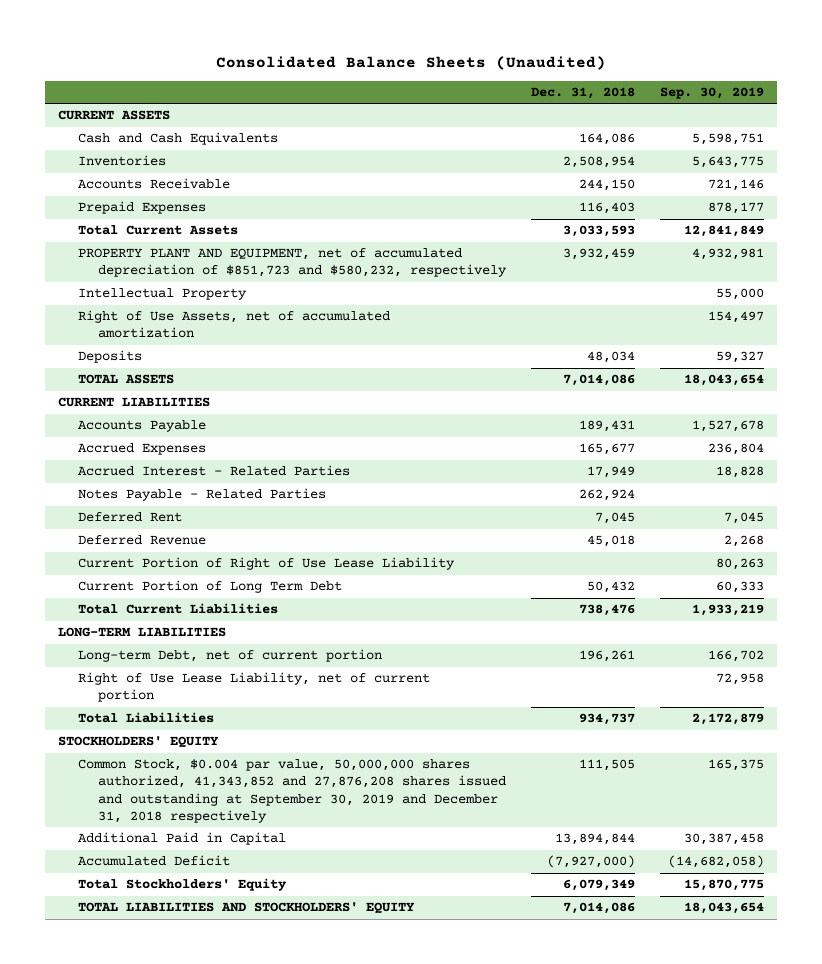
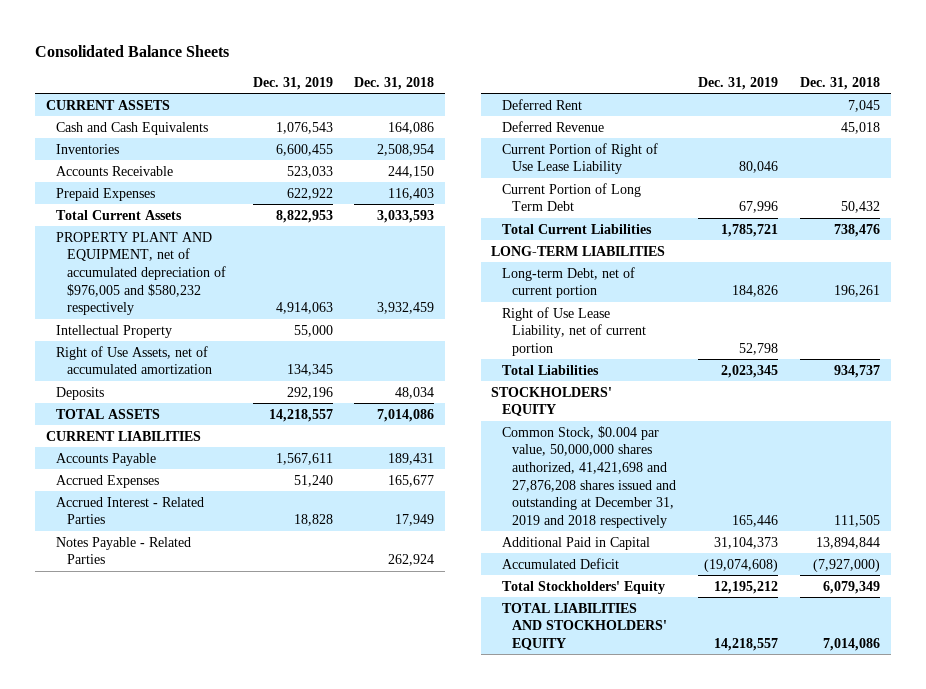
[215,55,606,70] Consolidated Balance Sheets (Unaudited) -> [35,44,230,57] Consolidated Balance Sheets
[660,87,765,100] Sep. 30, 2019 -> none
none -> [252,76,333,90] Dec. 31, 2019
[77,248,507,278] PROPERTY PLANT AND EQUIPMENT, net of accumulated depreciation of $851,723 and $580,232, respectively -> [56,231,226,316] PROPERTY PLANT AND EQUIPMENT, net of accumulated depreciation of $976,005 and $580,232 respectively
[77,759,506,823] Common Stock, $0.004 par value, 50,000,000 shares authorized, 41,343,852 and 27,876,208 shares issued and outstanding at September 30, 2019 and December 31, 2018 respectively -> [501,425,677,528] Common Stock, $0.004 par value, 50,000,000 shares authorized, 41,421,698 and 27,876,208 shares issued and outstanding at December 31, 2019 and 2018 respectively

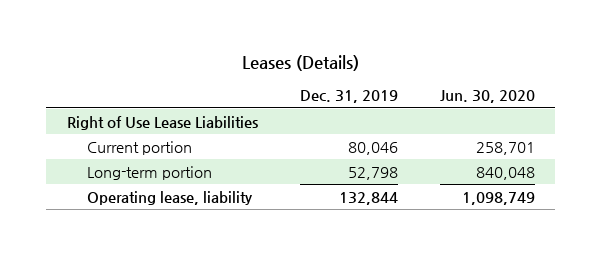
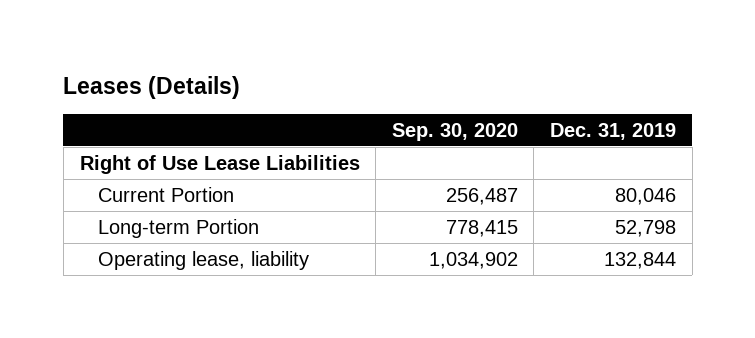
[439,90,535,104] Jun. 30, 2020 -> none
none -> [391,122,518,141] Sep. 30, 2020
[87,140,193,155] Current portion -> [98,186,235,202] Current Portion
[87,165,213,180] Long-term portion -> [98,218,260,238] Long-term Portion

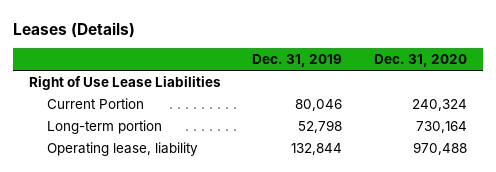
[391,122,518,141] Sep. 30, 2020 -> none
none -> [373,54,467,68] Dec. 31, 2020
[98,218,260,238] Long-term Portion -> [46,119,162,134] Long-term portion

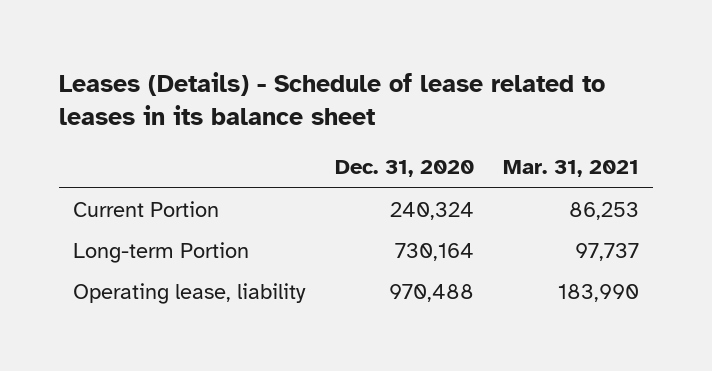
[13,21,136,38] Leases (Details) -> [58,72,605,126] Leases (Details) - Schedule of lease related to leases in its balance sheet
[252,54,343,68] Dec. 31, 2019 -> none
none -> [502,160,639,178] Mar. 31, 2021
[29,75,222,90] Right of Use Lease Liabilities -> none
[46,119,162,134] Long-term portion -> [73,241,250,263] Long-term Portion

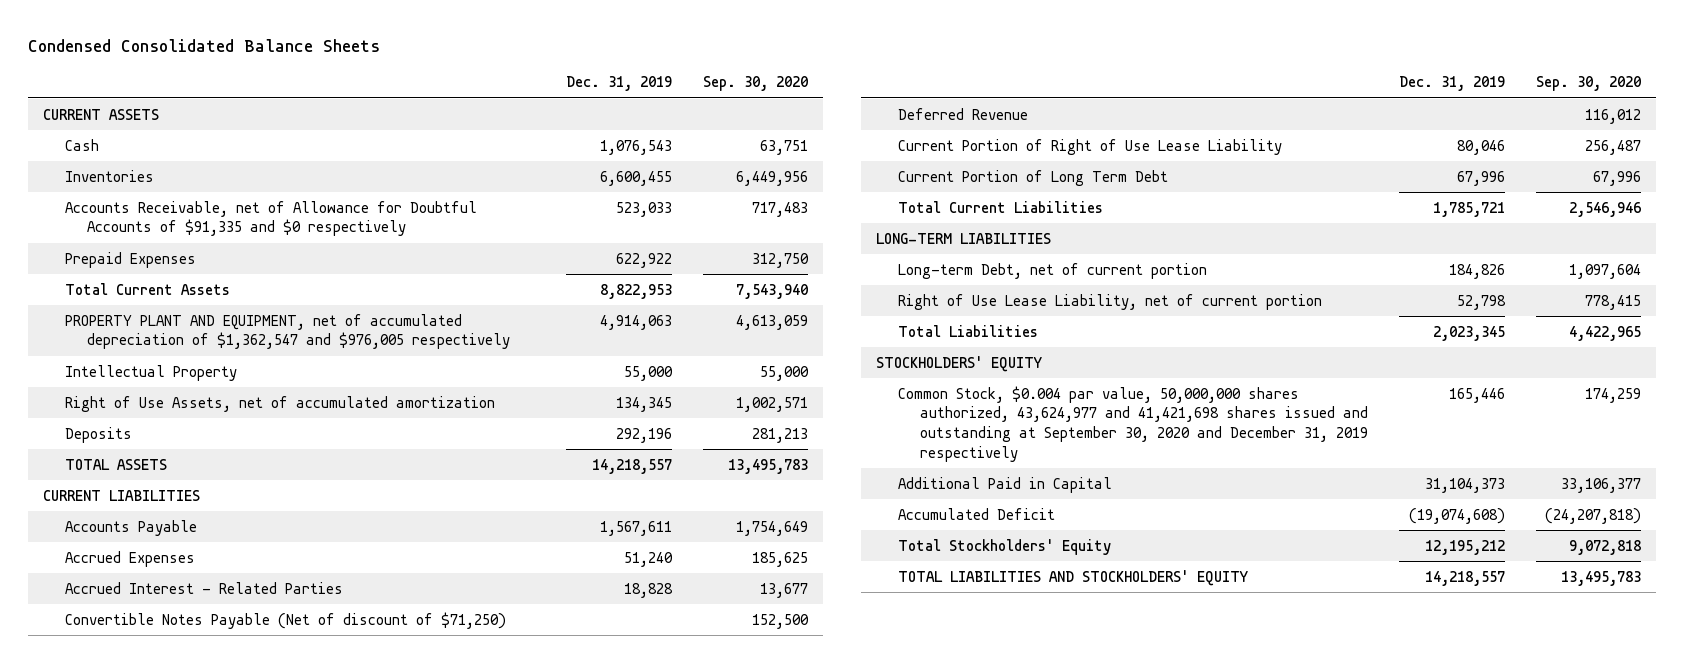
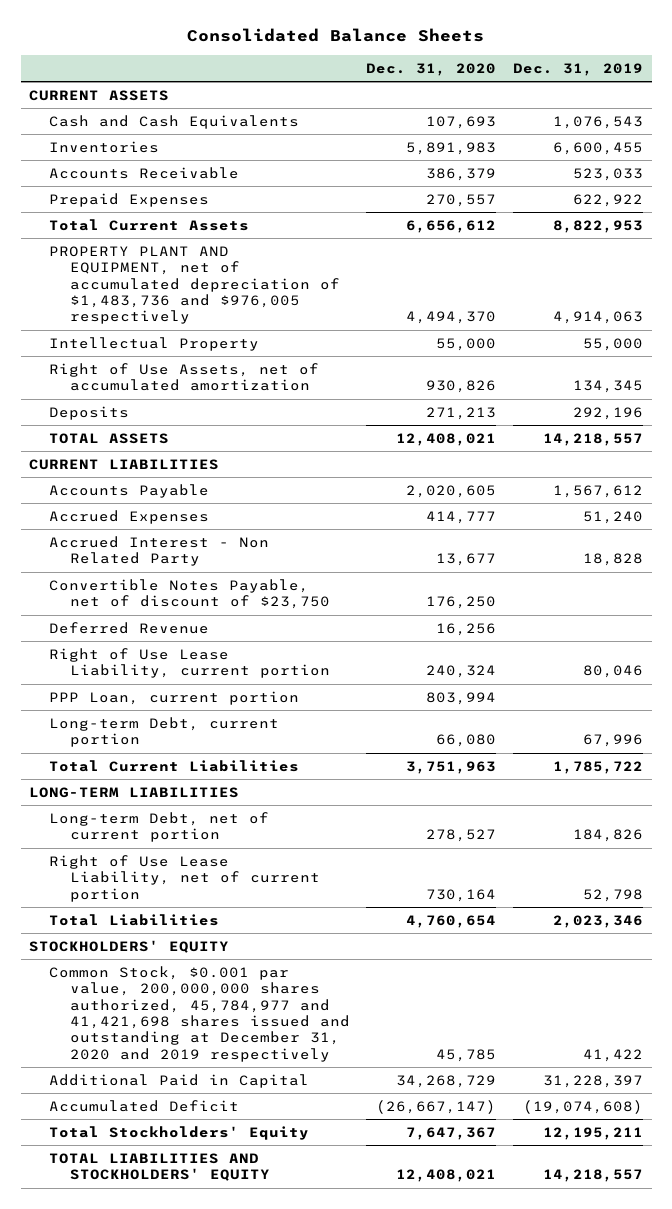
[27,38,380,52] Condensed Consolidated Balance Sheets -> [187,28,485,43] Consolidated Balance Sheets
[702,76,808,92] Sep. 30, 2020 -> none
none -> [366,62,497,76] Dec. 31, 2020
[65,138,100,151] Cash -> [49,114,300,129] Cash and Cash Equivalents
[65,200,478,237] Accounts Receivable, net of Allowance for Doubtful Accounts of $91,335 and $0 respectively -> [49,166,240,179] Accounts Receivable
[65,313,511,350] PROPERTY PLANT AND EQUIPMENT, net of accumulated depreciation of $1,362,547 and $976,005 respectively -> [49,245,340,325] PROPERTY PLANT AND EQUIPMENT, net of accumulated depreciation of $1,483,736 and $976,005 respectively
[599,520,672,536] 1,567,611 -> [553,484,644,498] 1,567,612
[65,581,344,594] Accrued Interest - Related Parties -> [49,535,270,567] Accrued Interest - Non Related Party
[65,611,507,629] Convertible Notes Payable (Net of discount of $71,250) -> [49,578,330,610] Convertible Notes Payable, net of discount of $23,750
[898,138,1283,155] Current Portion of Right of Use Lease Liability -> [49,647,330,679] Right of Use Lease Liability, current portion
none -> [49,690,300,705] PPP Loan, current portion
[898,169,1169,186] Current Portion of Long Term Debt -> [49,716,280,748] Long-term Debt, current portion
[1433,201,1506,217] 1,785,721 -> [553,760,644,774] 1,785,722
[1433,325,1506,341] 2,023,345 -> [553,914,644,928] 2,023,346
[898,385,1369,462] Common Stock, $0.004 par value, 50,000,000 shares authorized, 43,624,977 and 41,421,698 shares issued and outstanding at September 30, 2020 and December 31, 2019 respectively -> [49,965,350,1062] Common Stock, $0.001 par value, 200,000,000 shares authorized, 45,784,977 and 41,421,698 shares issued and outstanding at December 31, 2020 and 2019 respectively
[1449,387,1506,403] 165,446 -> [583,1048,644,1062] 41,422
[1425,477,1506,493] 31,104,373 -> [543,1074,644,1088] 31,228,397
[1425,539,1506,555] 12,195,212 -> [543,1126,644,1140] 12,195,211

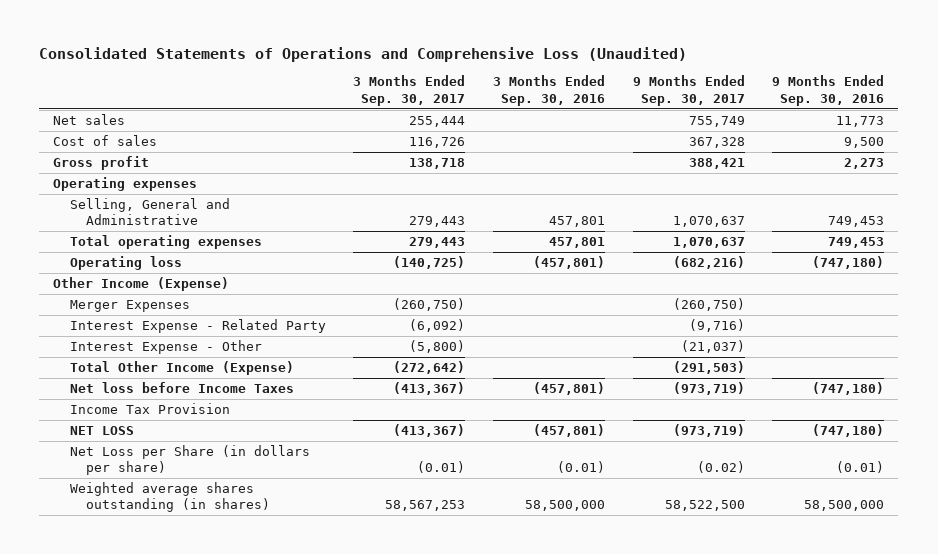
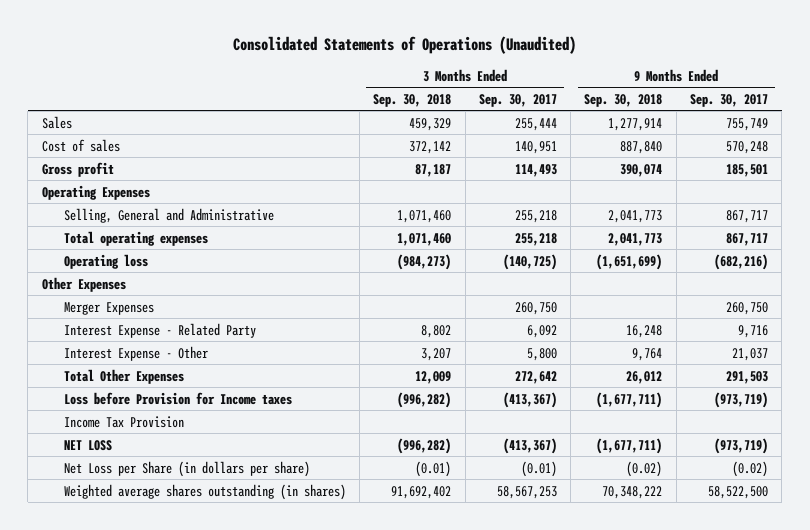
[39,46,688,62] Consolidated Statements of Operations and Comprehensive Loss (Unaudited) -> [232,35,576,54] Consolidated Statements of Operations (Unaudited)
[493,75,606,106] 3 Months Ended Sep. 30, 2016 -> none
[772,75,885,106] 9 Months Ended Sep. 30, 2016 -> none
none -> [373,93,452,107] Sep. 30, 2018
none -> [584,93,663,107] Sep. 30, 2018
[53,113,126,125] Net sales -> [41,115,72,129] Sales
[409,136,466,148] 116,726 -> [514,140,557,154] 140,951
[688,136,745,148] 367,328 -> [726,140,769,154] 570,248
[409,157,466,169] 138,718 -> [514,163,557,177] 114,493
[688,157,745,169] 388,421 -> [726,163,769,177] 185,501
[53,176,198,191] Operating expenses -> [41,184,150,200] Operating Expenses
[409,216,466,228] 279,443 -> [514,209,557,223] 255,218
[672,216,745,228] 1,070,637 -> [726,209,769,223] 867,717
[409,236,466,248] 279,443 -> [514,232,557,246] 255,218
[672,236,745,248] 1,070,637 -> [726,232,769,246] 867,717
[53,276,230,291] Other Income (Expense) -> [41,276,126,292] Other Expenses
[393,297,466,311] (260,750) -> [514,301,557,315] 260,750
[672,297,745,311] (260,750) -> [726,301,769,315] 260,750
[409,318,466,332] (6,092) -> [526,324,557,338] 6,092
[688,318,745,332] (9,716) -> [738,324,769,338] 9,716
[409,339,466,353] (5,800) -> [526,347,557,361] 5,800
[680,339,745,353] (21,037) -> [732,347,769,361] 21,037
[69,360,294,375] Total Other Income (Expense) -> [63,368,184,384] Total Other Expenses
[393,360,466,374] (272,642) -> [514,370,557,384] 272,642
[672,360,745,374] (291,503) -> [726,370,769,384] 291,503
[69,381,294,393] Net loss before Income Taxes -> [63,391,292,405] Loss before Provision for Income taxes

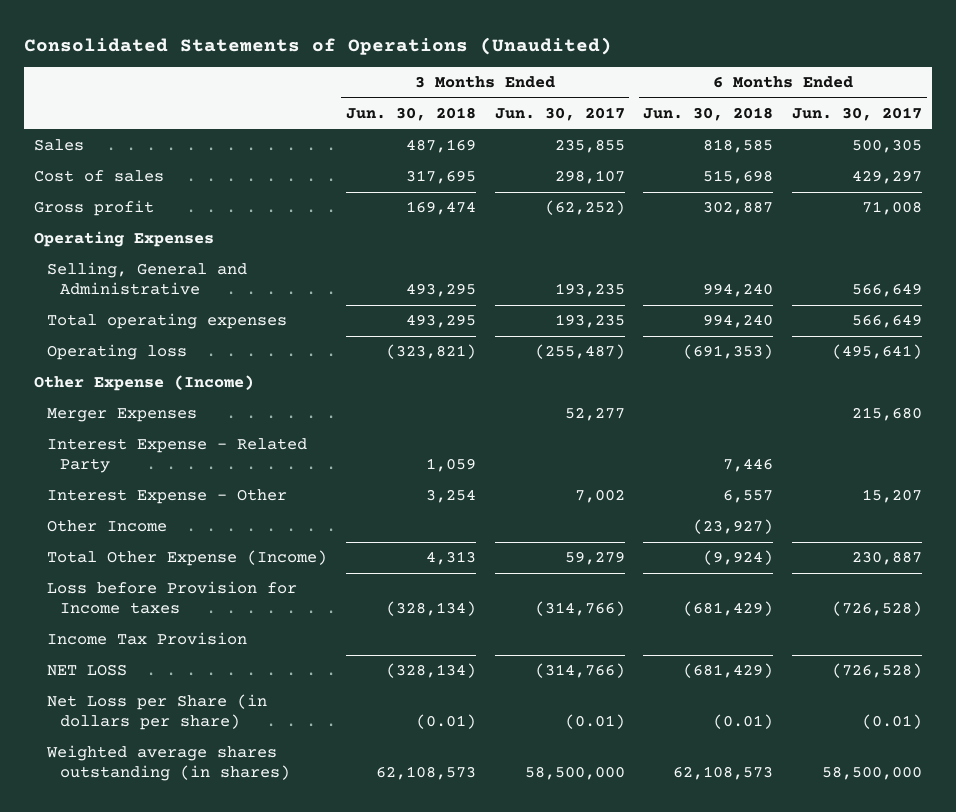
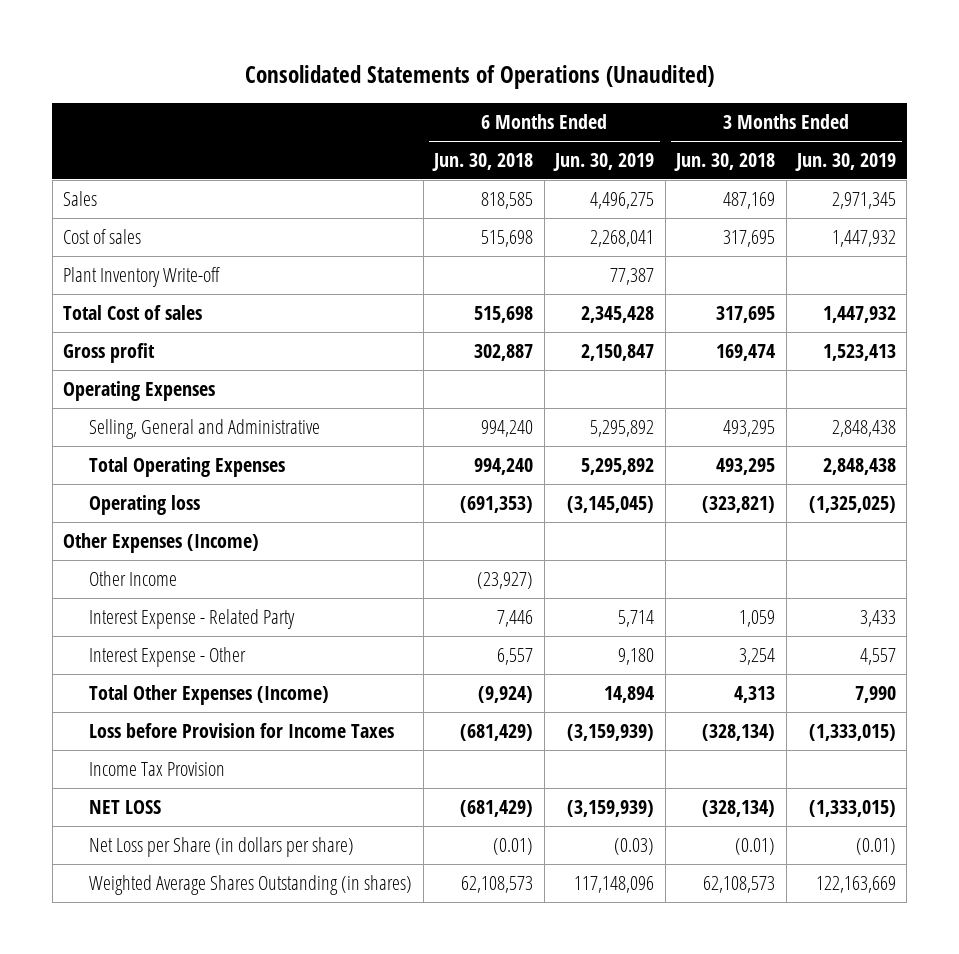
[494,107,625,122] Jun. 30, 2017 -> none
[792,107,923,122] Jun. 30, 2017 -> none
none -> [553,153,655,172] Jun. 30, 2019
none -> [795,153,897,172] Jun. 30, 2019
none -> [63,267,221,288] Plant Inventory Write-off
none -> [63,305,203,321] Total Cost of sales
[46,313,287,330] Total operating expenses -> [89,457,286,478] Total Operating Expenses
[46,408,197,423] Merger Expenses -> none
[33,375,254,392] Other Expense (Income) -> [63,533,260,554] Other Expenses (Income)
[46,520,167,533] Other Income -> [89,571,178,587] Other Income
[46,550,327,567] Total Other Expense (Income) -> [89,685,330,706] Total Other Expenses (Income)
[46,581,297,615] Loss before Provision for Income taxes -> [89,723,395,739] Loss before Provision for Income Taxes
[45,745,291,782] Weighted average shares outstanding (in shares) -> [89,875,413,896] Weighted Average Shares Outstanding (in shares)

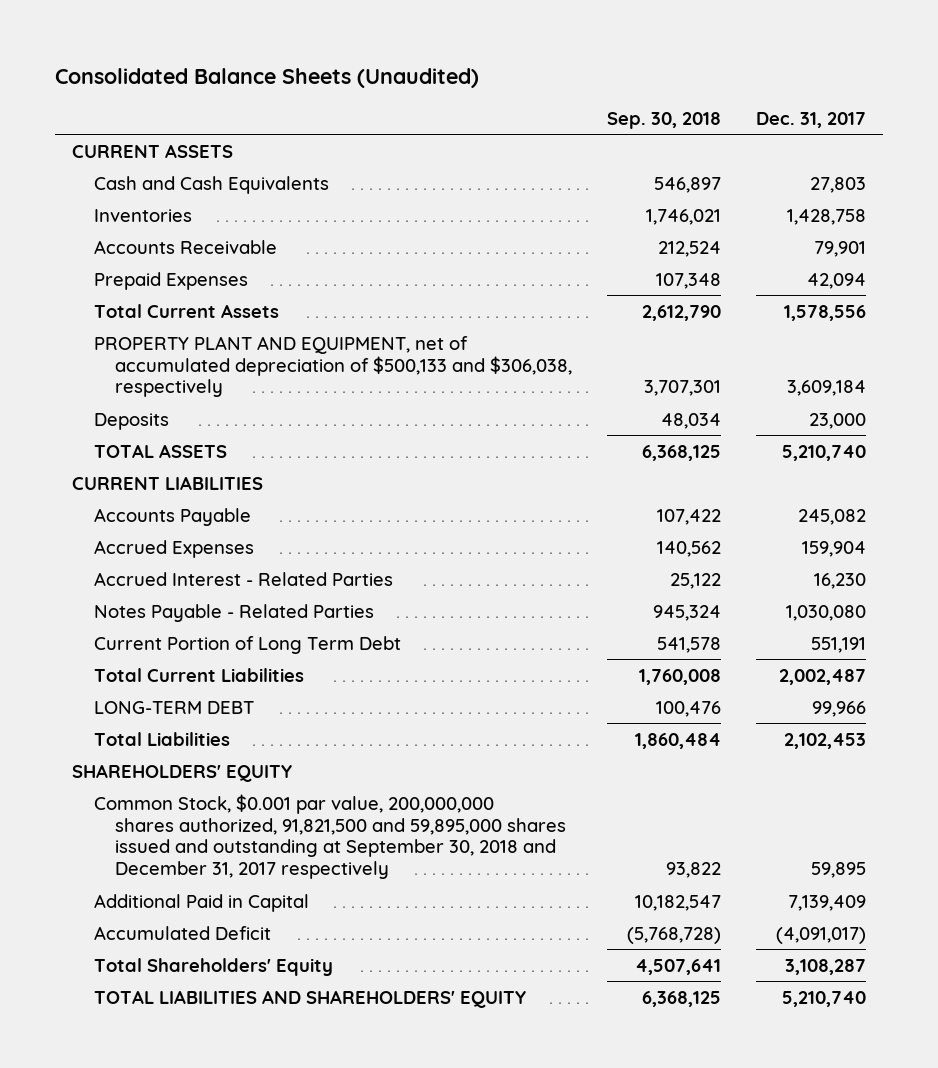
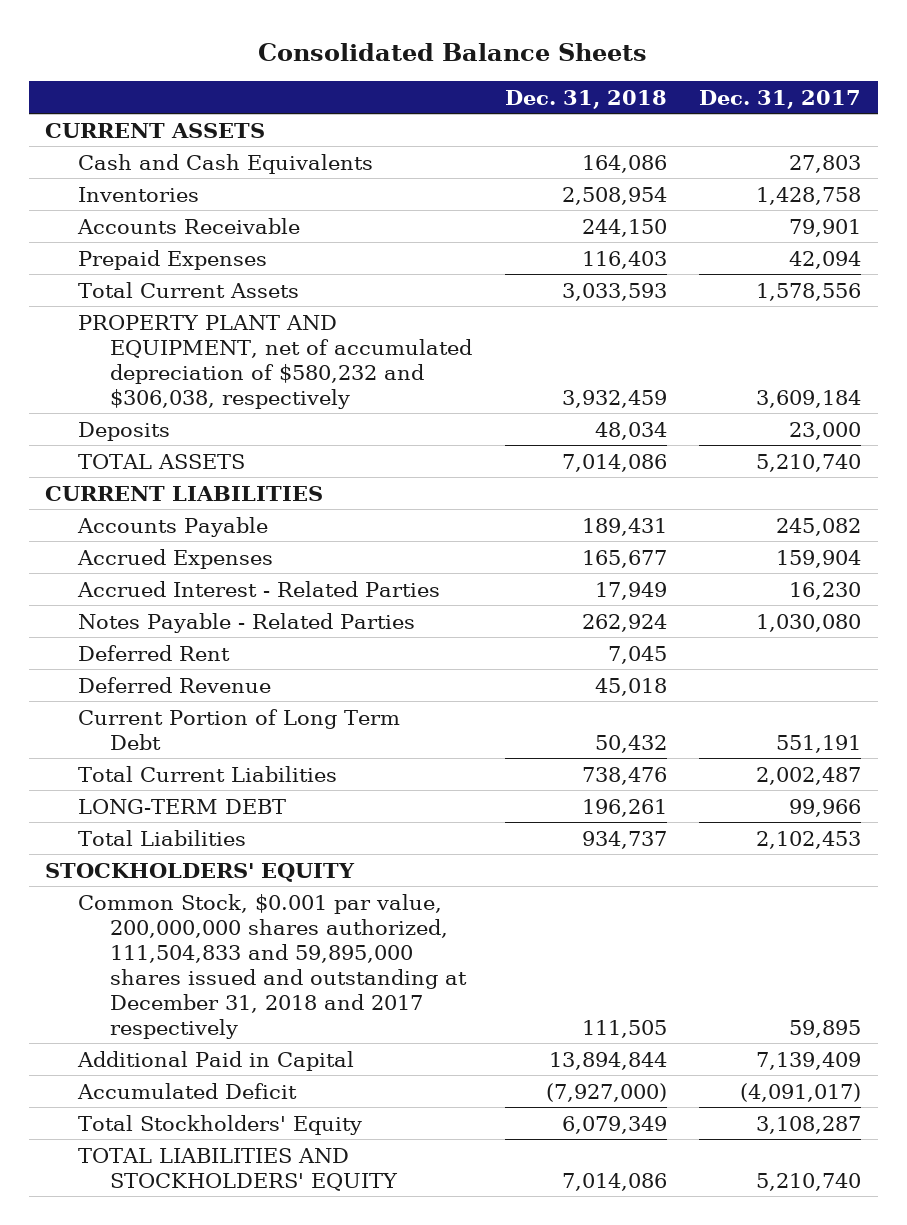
[54,67,479,88] Consolidated Balance Sheets (Unaudited) -> [258,42,648,61] Consolidated Balance Sheets
[606,111,721,129] Sep. 30, 2018 -> none
none -> [504,89,667,109] Dec. 31, 2018
[93,335,573,398] PROPERTY PLANT AND EQUIPMENT, net of accumulated depreciation of $500,133 and $306,038, respectively -> [77,314,472,409] PROPERTY PLANT AND EQUIPMENT, net of accumulated depreciation of $580,232 and $306,038, respectively
none -> [77,644,230,661] Deferred Rent
none -> [77,676,271,693] Deferred Revenue
[72,763,293,782] SHAREHOLDERS' EQUITY -> [45,862,356,882] STOCKHOLDERS' EQUITY
[93,793,567,880] Common Stock, $0.001 par value, 200,000,000 shares authorized, 91,821,500 and 59,895,000 shares issued and outstanding at September 30, 2018 and December 31, 2017 respectively -> [77,893,467,1039] Common Stock, $0.001 par value, 200,000,000 shares authorized, 111,504,833 and 59,895,000 shares issued and outstanding at December 31, 2018 and 2017 respectively
[93,957,333,976] Total Shareholders' Equity -> [77,1114,362,1135] Total Stockholders' Equity
[93,989,526,1008] TOTAL LIABILITIES AND SHAREHOLDERS' EQUITY -> [77,1147,398,1191] TOTAL LIABILITIES AND STOCKHOLDERS' EQUITY

